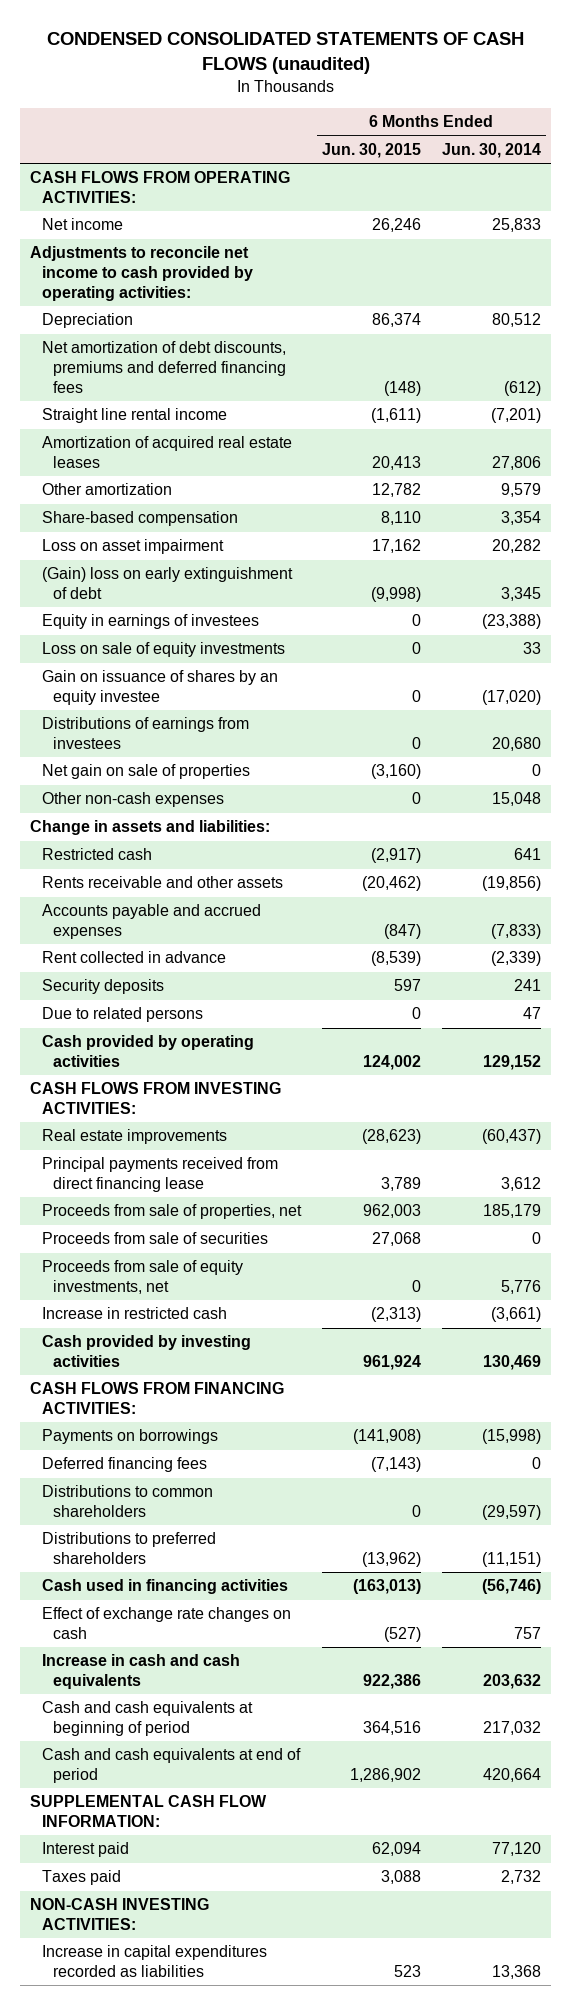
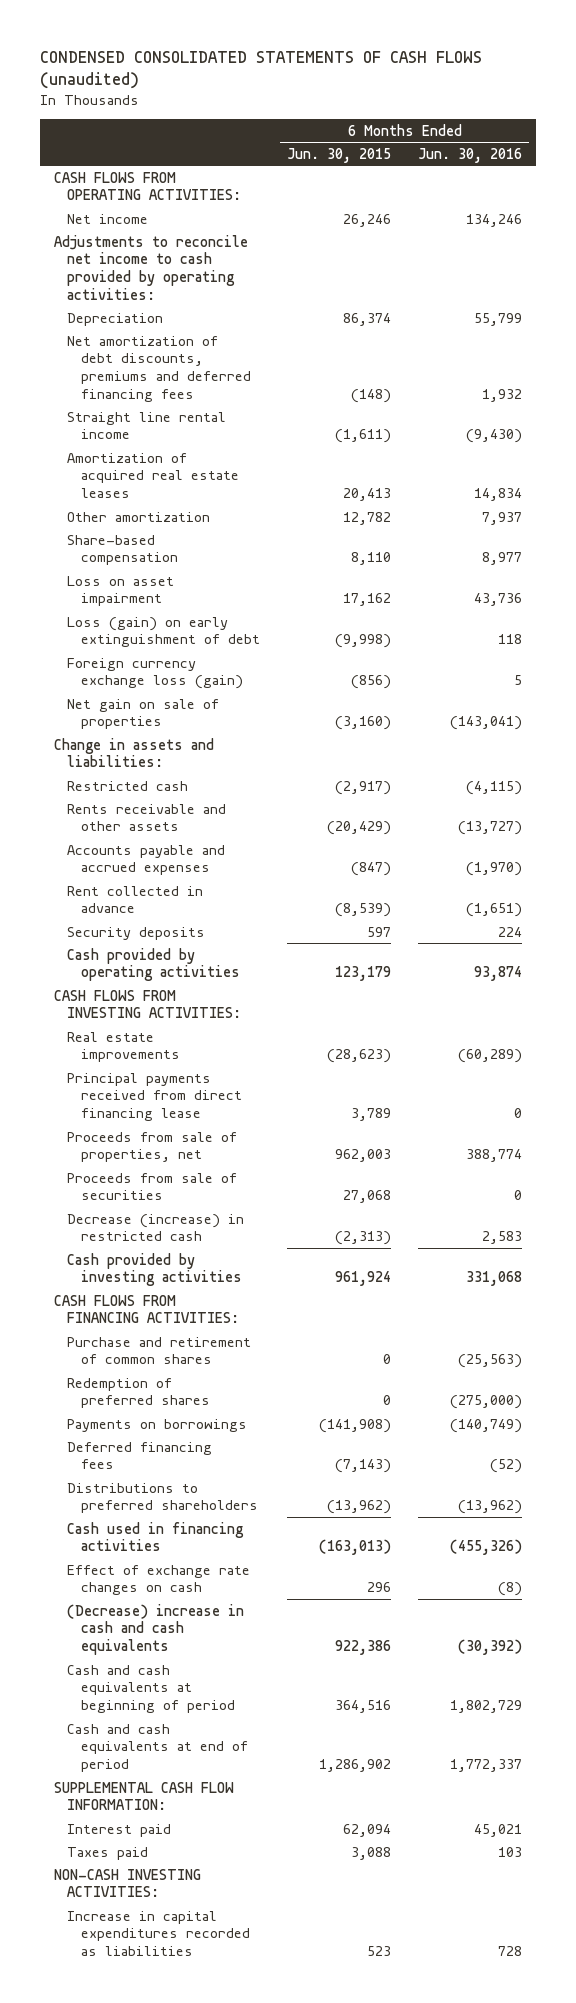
[441,143,541,159] Jun. 30, 2014 -> none
none -> [418,147,523,163] Jun. 30, 2016
[41,614,259,630] Equity in earnings of investees -> none
[41,642,285,658] Loss on sale of equity investments -> none
[41,670,278,706] Gain on issuance of shares by an equity investee -> none
[41,717,249,750] Distributions of earnings from investees -> none
[41,567,293,600] (Gain) loss on early extinguishment of debt -> [67,616,260,648] Loss (gain) on early extinguishment of debt
none -> [67,657,243,690] Foreign currency exchange loss (gain)
[41,792,224,808] Other non-cash expenses -> none
[361,876,421,892] (20,462) -> [327,821,392,836] (20,429)
[41,1007,203,1023] Due to related persons -> none
[362,1055,421,1071] 124,002 -> [335,966,392,982] 123,179
[41,1260,243,1295] Proceeds from sale of equity investments, net -> none
[41,1307,227,1320] Increase in restricted cash -> [67,1213,245,1242] Decrease (increase) in restricted cash
none -> [67,1336,252,1365] Purchase and retirement of common shares
none -> [67,1377,210,1409] Redemption of preferred shares
[41,1485,213,1518] Distributions to common shareholders -> none
[383,1627,421,1643] (527) -> [367,1582,392,1593] 296
[41,1654,240,1690] Increase in cash and cash equivalents -> [67,1603,245,1656] (Decrease) increase in cash and cash equivalents

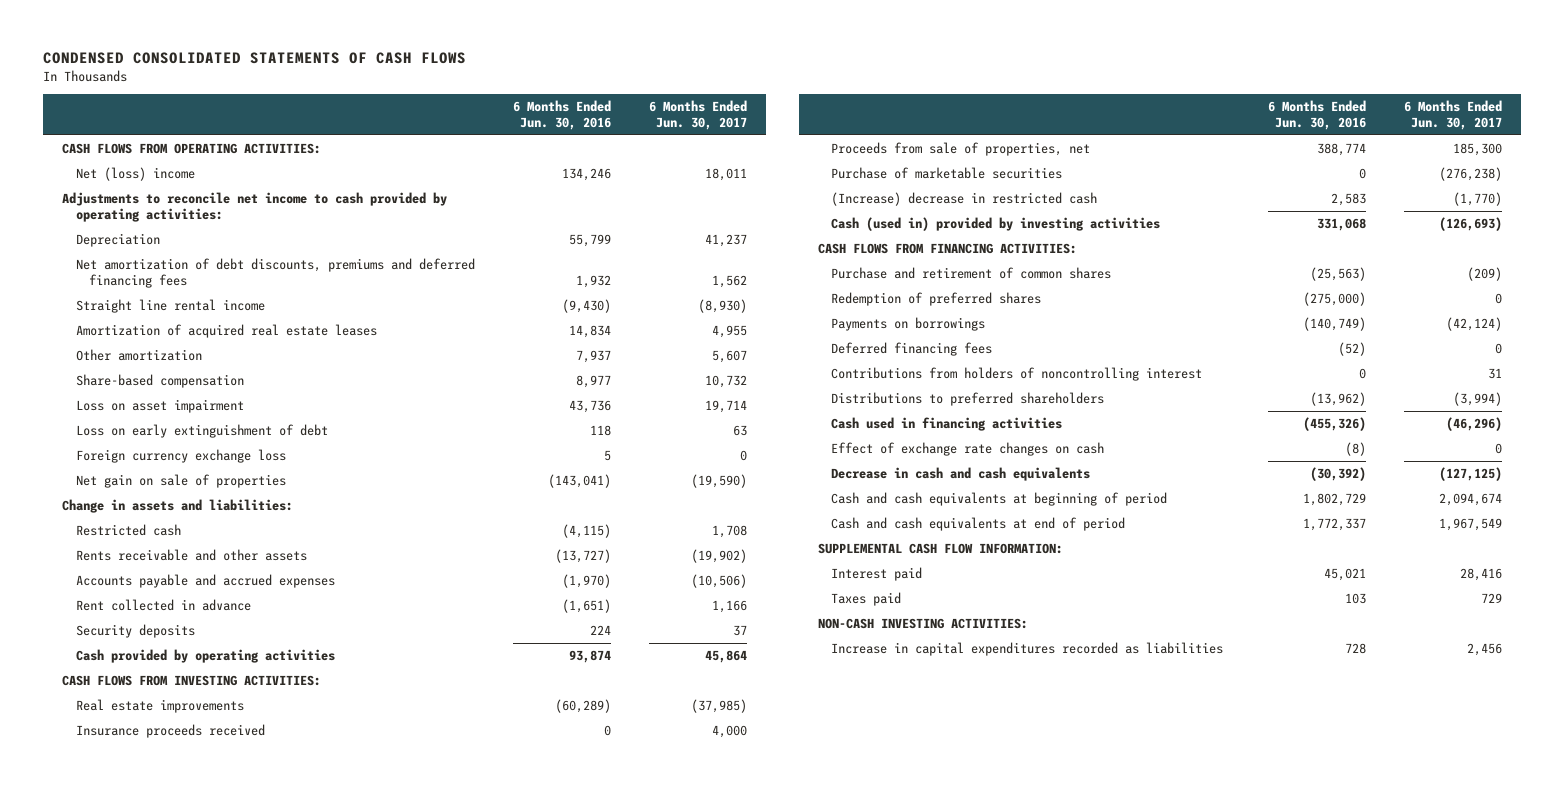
[40,50,483,90] CONDENSED CONSOLIDATED STATEMENTS OF CASH FLOWS (unaudited) -> [43,52,467,65] CONDENSED CONSOLIDATED STATEMENTS OF CASH FLOWS
[287,147,392,163] Jun. 30, 2015 -> none
none -> [648,99,747,130] 6 Months Ended Jun. 30, 2017
[67,213,149,224] Net income -> [75,166,195,181] Net (loss) income
[67,616,260,648] Loss (gain) on early extinguishment of debt -> [75,423,328,438] Loss on early extinguishment of debt
[67,657,243,690] Foreign currency exchange loss (gain) -> [75,448,286,463] Foreign currency exchange loss
[67,1072,242,1122] Principal payments received from direct financing lease -> none
none -> [75,723,265,738] Insurance proceeds received
[67,1172,238,1201] Proceeds from sale of securities -> none
none -> [830,166,1062,179] Purchase of marketable securities
[67,1213,245,1242] Decrease (increase) in restricted cash -> [830,191,1097,206] (Increase) decrease in restricted cash
[67,1252,242,1287] Cash provided by investing activities -> [830,216,1160,231] Cash (used in) provided by investing activities
none -> [830,366,1202,381] Contributions from holders of noncontrolling interest
[67,1603,245,1656] (Decrease) increase in cash and cash equivalents -> [830,466,1090,481] Decrease in cash and cash equivalents

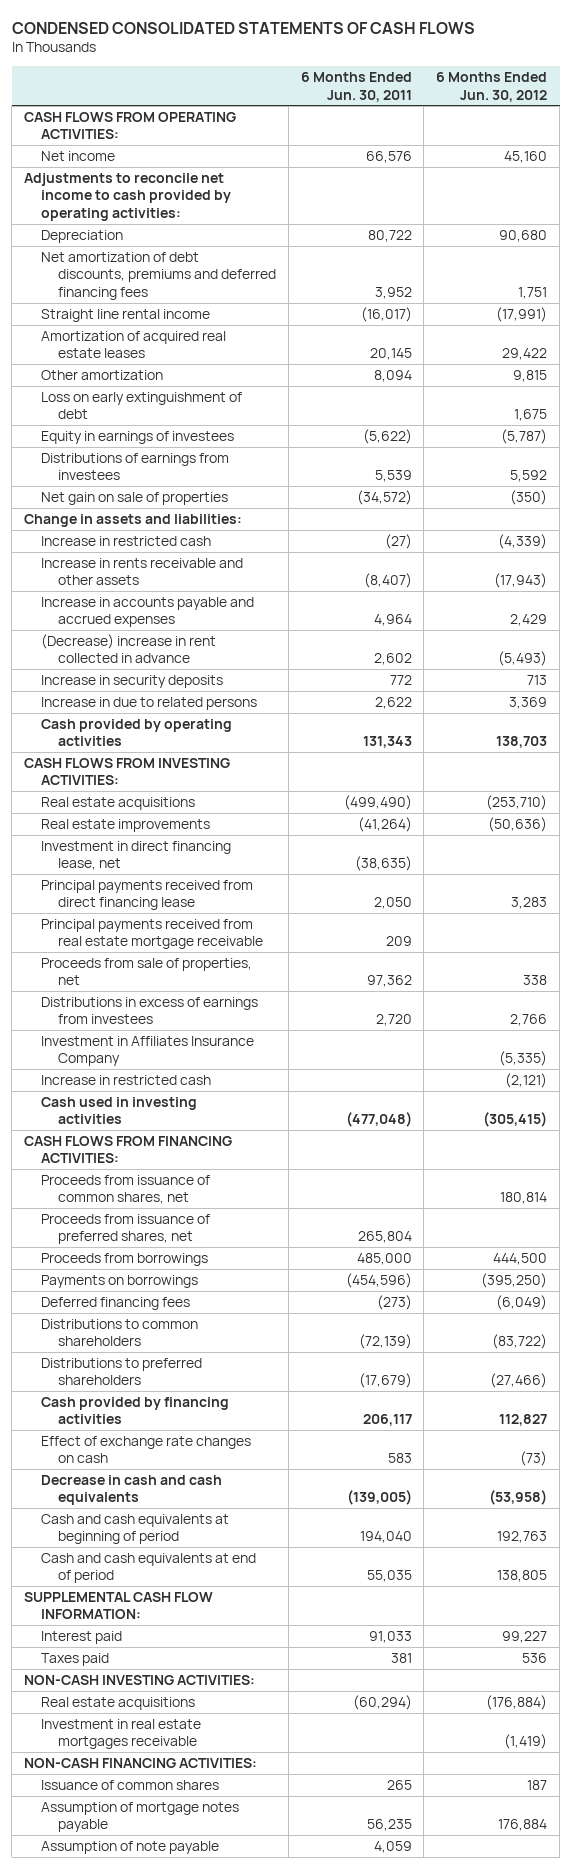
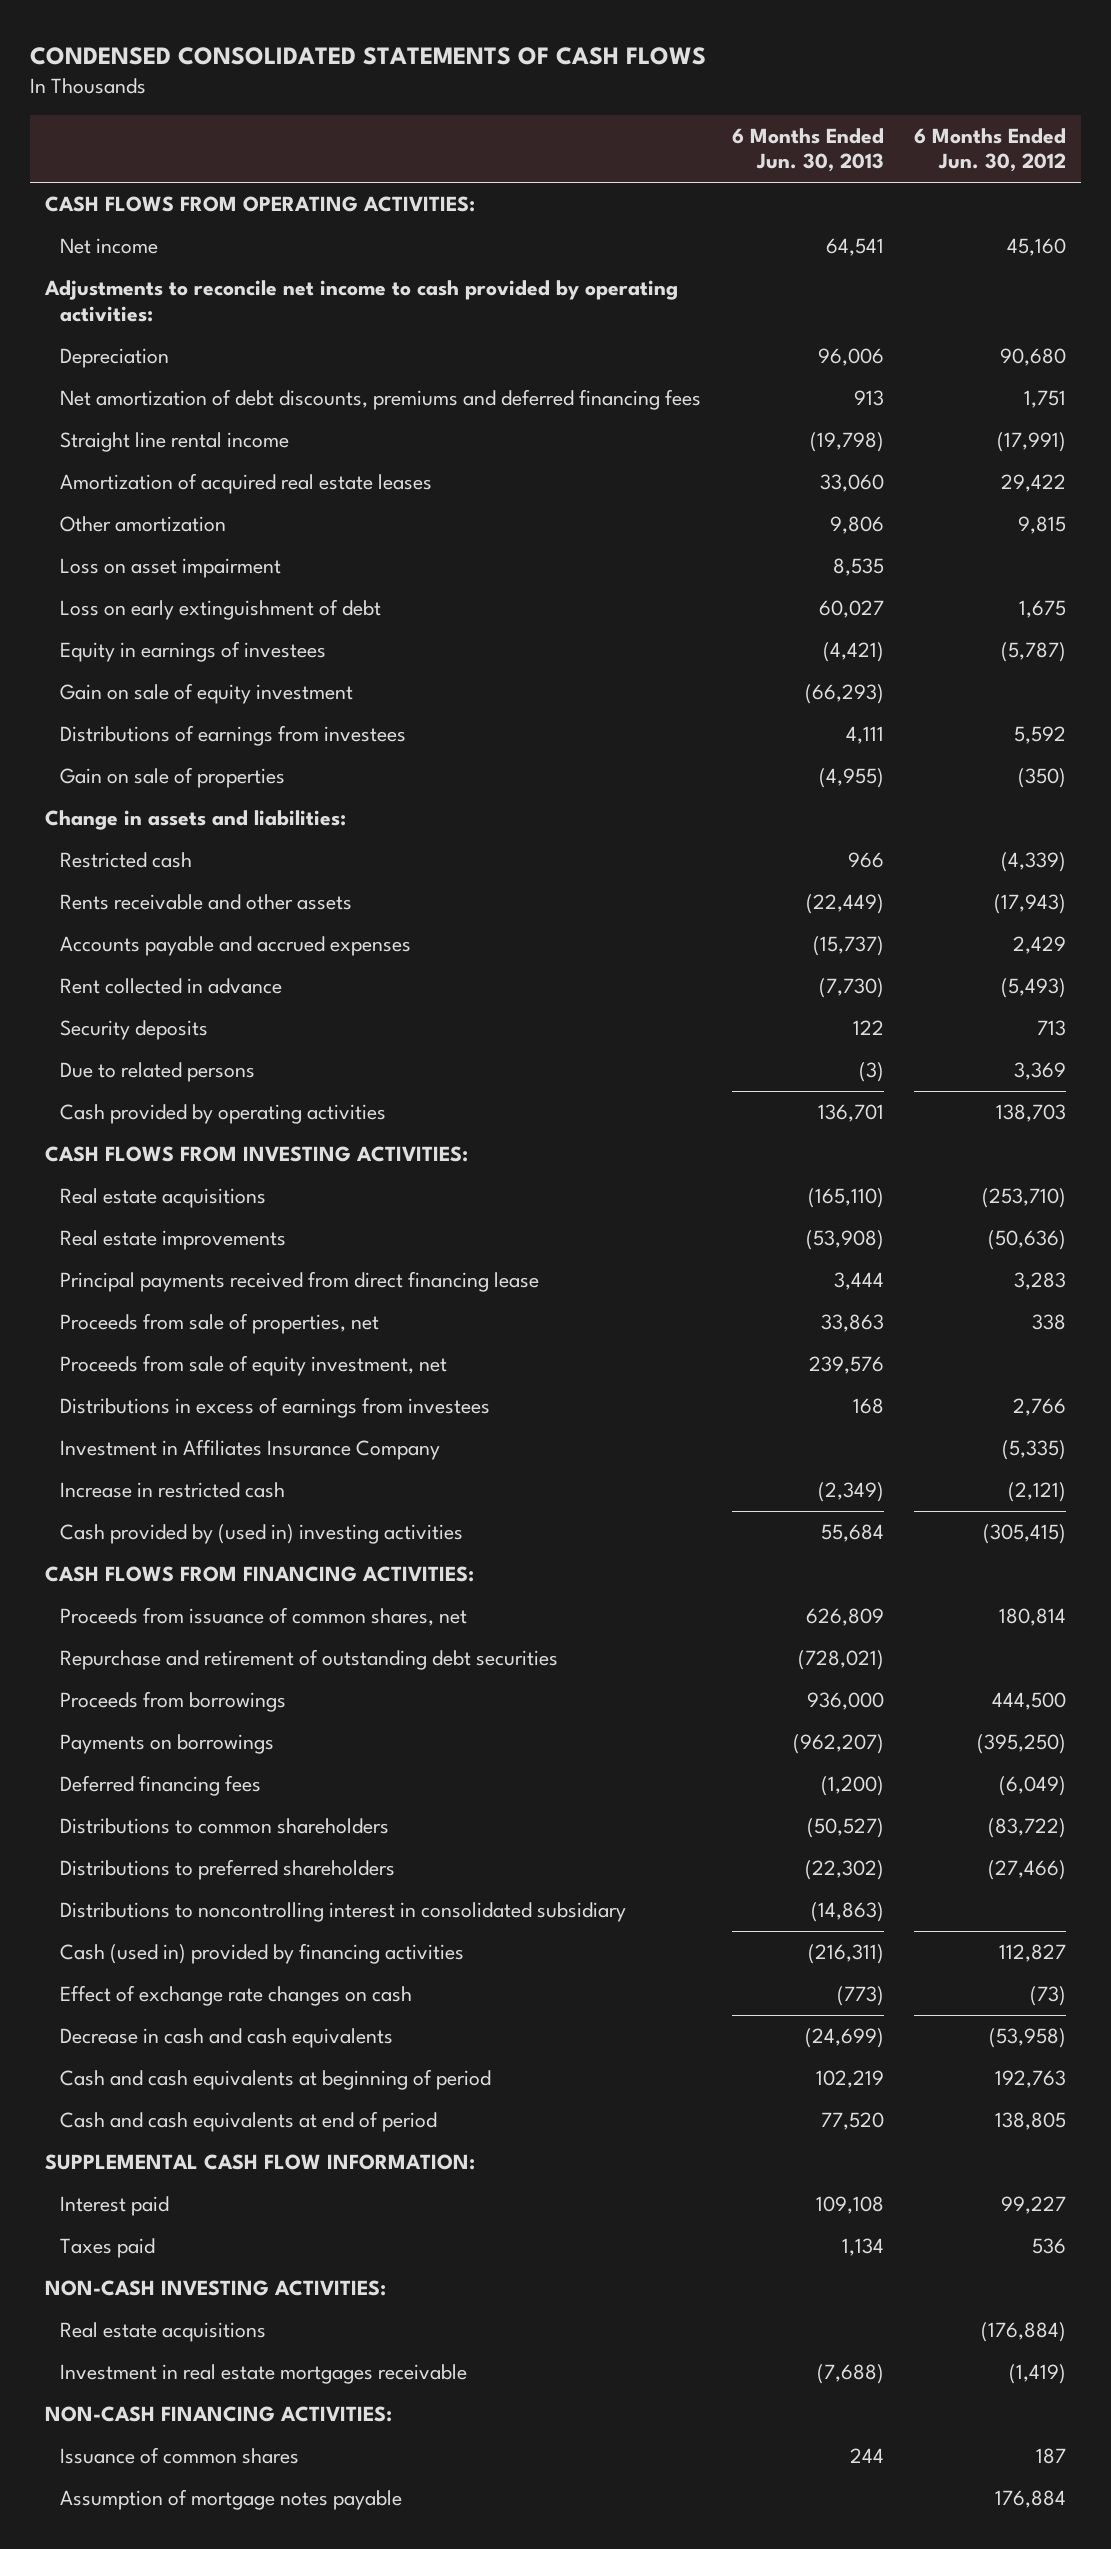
[300,72,412,102] 6 Months Ended Jun. 30, 2011 -> none
none -> [731,127,884,173] 6 Months Ended Jun. 30, 2013
none -> [60,558,282,579] Loss on asset impairment
none -> [60,683,354,705] Gain on sale of equity investment
[41,492,229,506] Net gain on sale of properties -> [60,767,286,789] Gain on sale of properties
[41,536,212,547] Increase in restricted cash -> [60,852,193,869] Restricted cash
[41,558,244,586] Increase in rents receivable and other assets -> [60,894,353,911] Rents receivable and other assets
[41,597,255,628] Increase in accounts payable and accrued expenses -> [60,936,412,957] Accounts payable and accrued expenses
[41,634,217,664] (Decrease) increase in rent collected in advance -> [60,978,283,995] Rent collected in advance
[41,675,224,689] Increase in security deposits -> [60,1020,209,1041] Security deposits
[41,697,258,711] Increase in due to related persons -> [60,1062,256,1083] Due to related persons
[41,841,232,871] Investment in direct financing lease, net -> none
[41,919,263,950] Principal payments received from real estate mortgage receivable -> none
none -> [60,1355,448,1377] Proceeds from sale of equity investment, net
[41,1097,198,1125] Cash used in investing activities -> [60,1524,464,1545] Cash provided by (used in) investing activities
[41,1214,211,1245] Proceeds from issuance of preferred shares, net -> none
none -> [60,1649,559,1671] Repurchase and retirement of outstanding debt securities
none -> [60,1902,627,1923] Distributions to noncontrolling interest in consolidated subsidiary
[41,1397,230,1425] Cash provided by financing activities -> [60,1943,465,1965] Cash (used in) provided by financing activities
[41,1841,220,1855] Assumption of note payable -> none

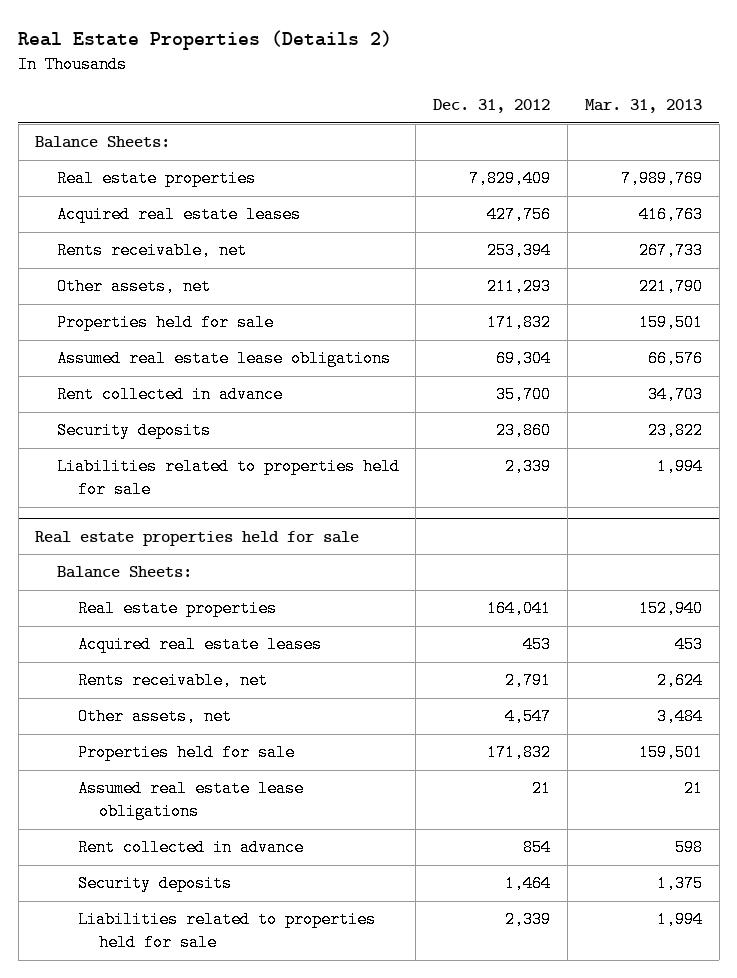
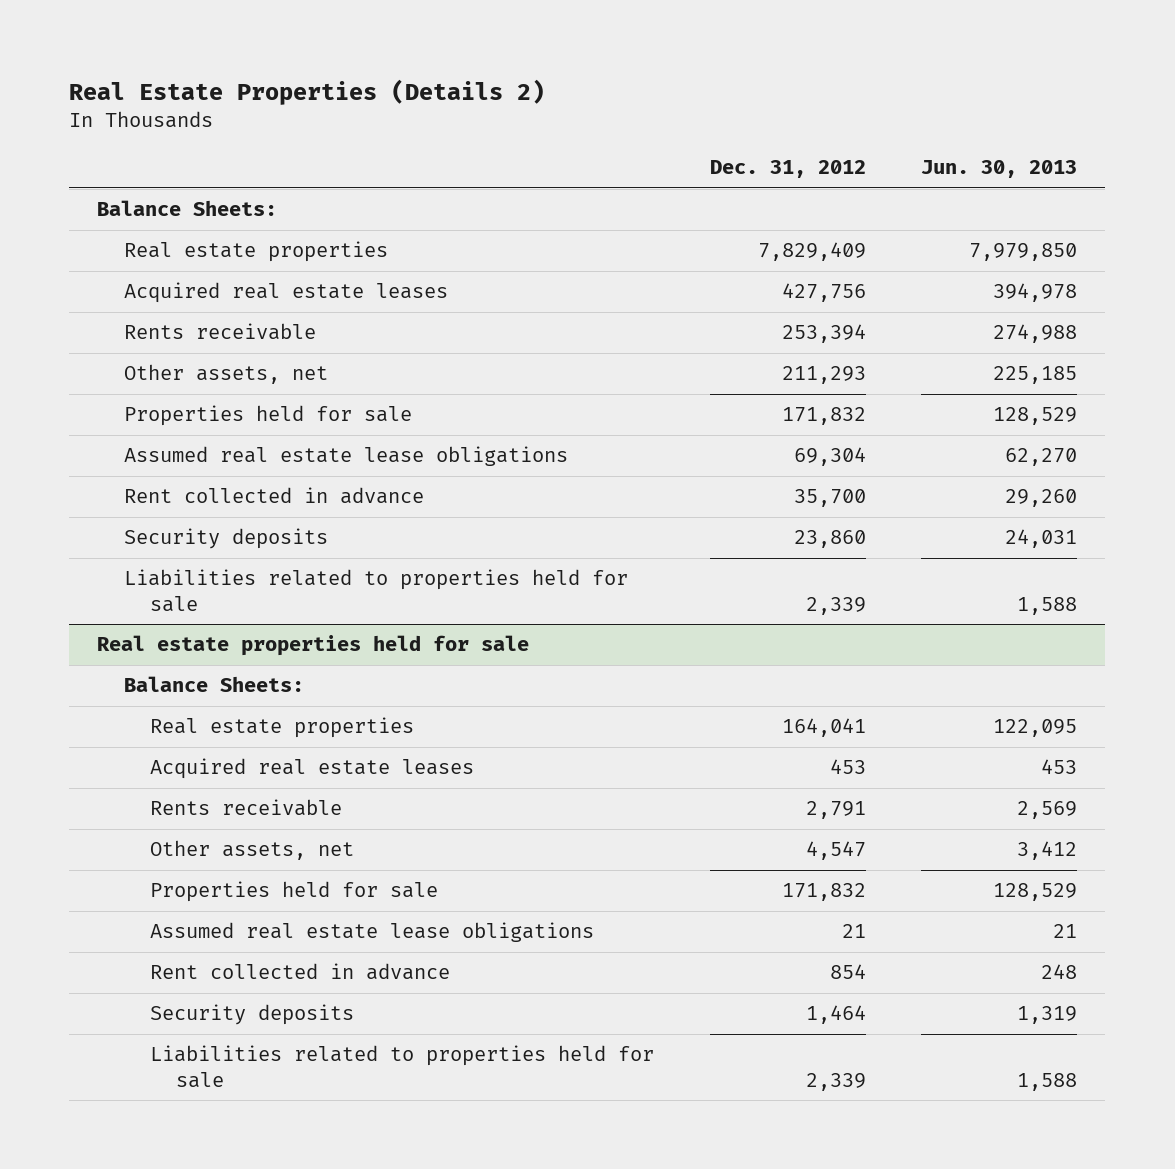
[584,99,702,114] Mar. 31, 2013 -> none
none -> [921,160,1078,179] Jun. 30, 2013
[56,242,247,260] Rents receivable, net -> [123,323,316,341] Rents receivable
[77,672,268,690] Rents receivable, net -> [149,799,342,817] Rents receivable

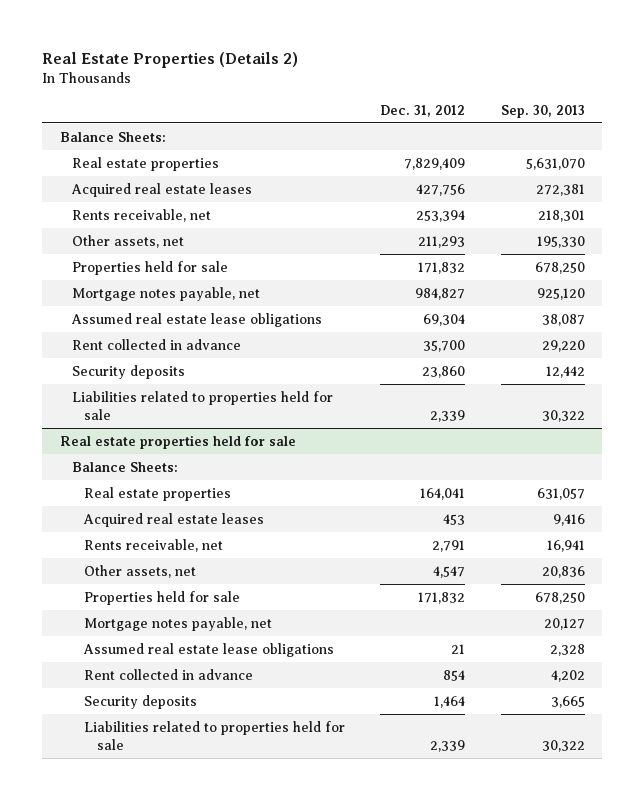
[921,160,1078,179] Jun. 30, 2013 -> none
none -> [500,104,585,118] Sep. 30, 2013
[123,323,316,341] Rents receivable -> [72,208,212,222] Rents receivable, net
none -> [72,286,261,301] Mortgage notes payable, net
[149,799,342,817] Rents receivable -> [84,538,224,552] Rents receivable, net
none -> [84,616,273,631] Mortgage notes payable, net

